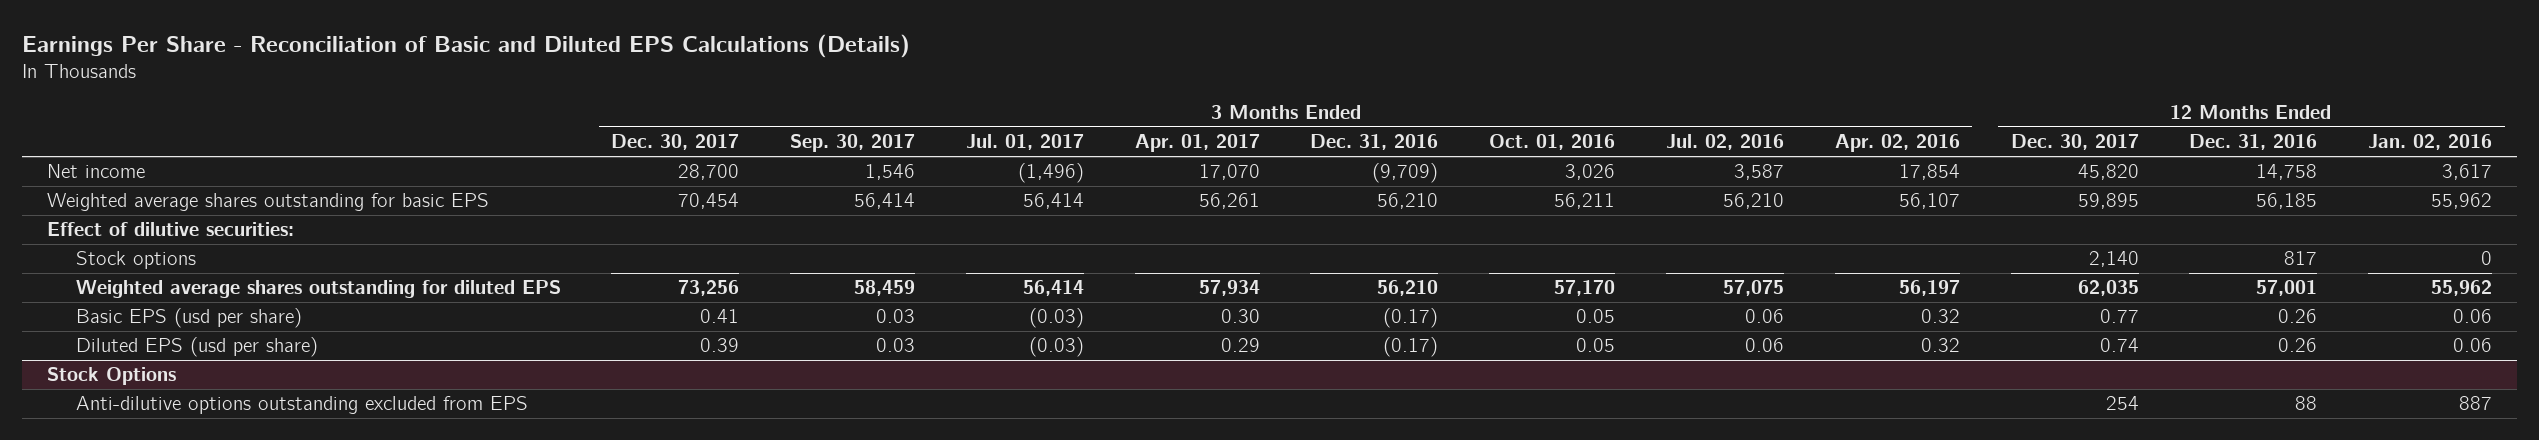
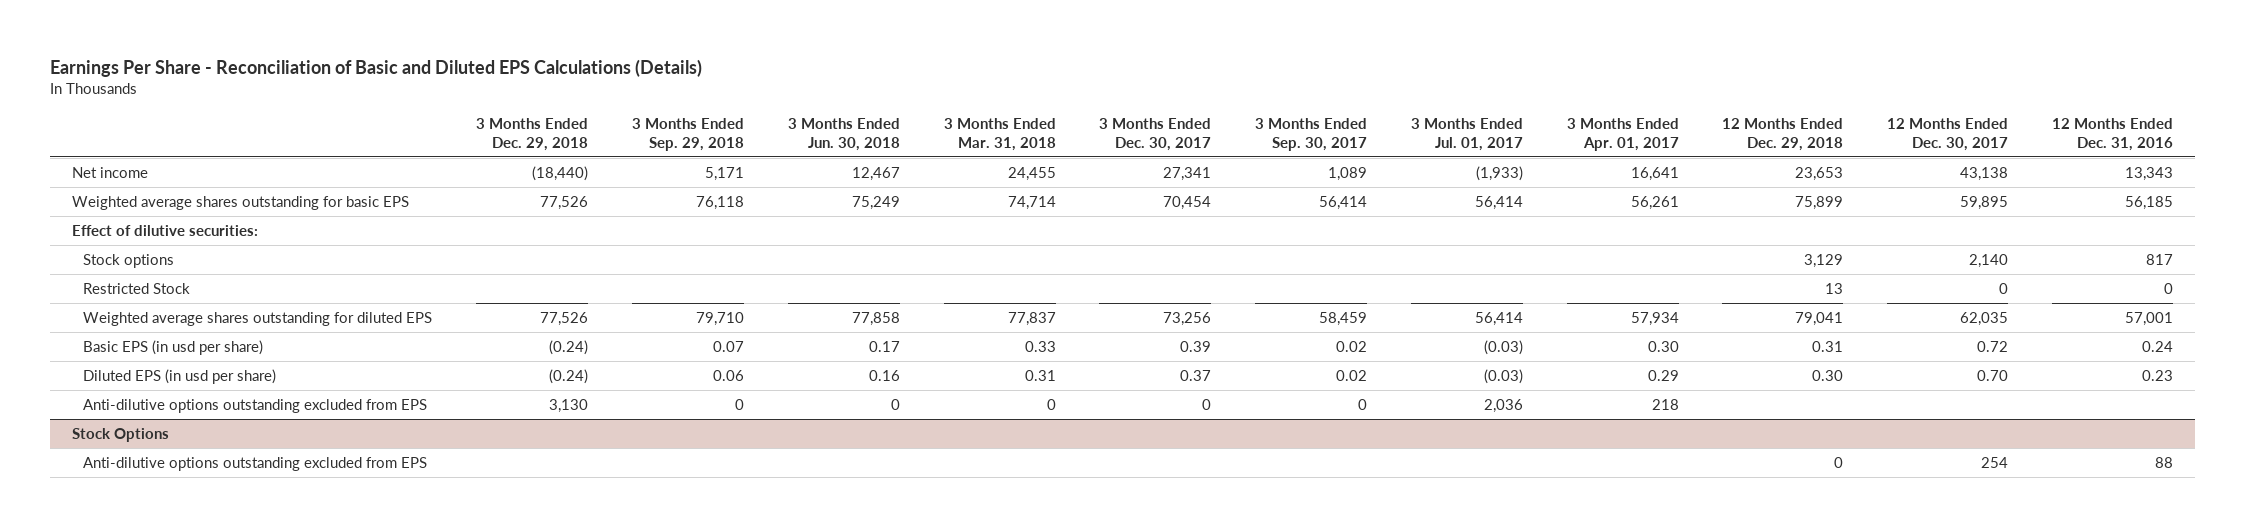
[1310,134,1439,151] Dec. 31, 2016 -> none
[1489,134,1616,151] Oct. 01, 2016 -> none
[1665,134,1784,151] Jul. 02, 2016 -> none
[1834,134,1960,153] Apr. 02, 2016 -> none
[2368,134,2493,151] Jan. 02, 2016 -> none
none -> [476,118,589,151] 3 Months Ended Dec. 29, 2018
none -> [632,118,745,151] 3 Months Ended Sep. 29, 2018
none -> [787,118,900,151] 3 Months Ended Jun. 30, 2018
none -> [943,118,1056,151] 3 Months Ended Mar. 31, 2018
none -> [1722,118,1844,151] 12 Months Ended Dec. 29, 2018
[678,164,740,181] 28,700 -> [1163,166,1212,181] 27,341
[865,164,916,181] 1,546 -> [1328,166,1368,181] 1,089
[1017,163,1084,184] (1,496) -> [1475,165,1523,181] (1,933)
[1198,164,1260,181] 17,070 -> [1630,166,1679,181] 16,641
[2077,164,2139,181] 45,820 -> [1960,166,2009,181] 43,138
[2256,164,2318,181] 14,758 -> [2124,166,2173,181] 13,343
none -> [83,282,191,294] Restricted Stock
[75,308,302,329] Basic EPS (usd per share) -> [83,339,264,355] Basic EPS (in usd per share)
[700,309,740,324] 0.41 -> [1180,340,1212,352] 0.39
[876,309,916,324] 0.03 -> [1336,340,1368,352] 0.02
[2099,309,2139,324] 0.77 -> [1977,340,2009,352] 0.72
[2278,309,2318,324] 0.26 -> [2141,340,2173,352] 0.24
[75,337,318,358] Diluted EPS (usd per share) -> [83,368,277,384] Diluted EPS (in usd per share)
[700,338,740,353] 0.39 -> [1180,369,1212,381] 0.37
[876,338,916,353] 0.03 -> [1336,369,1368,381] 0.02
[2099,338,2139,353] 0.74 -> [1977,369,2009,381] 0.70
[2278,338,2318,353] 0.26 -> [2141,369,2173,381] 0.23
none -> [83,398,428,413] Anti-dilutive options outstanding excluded from EPS

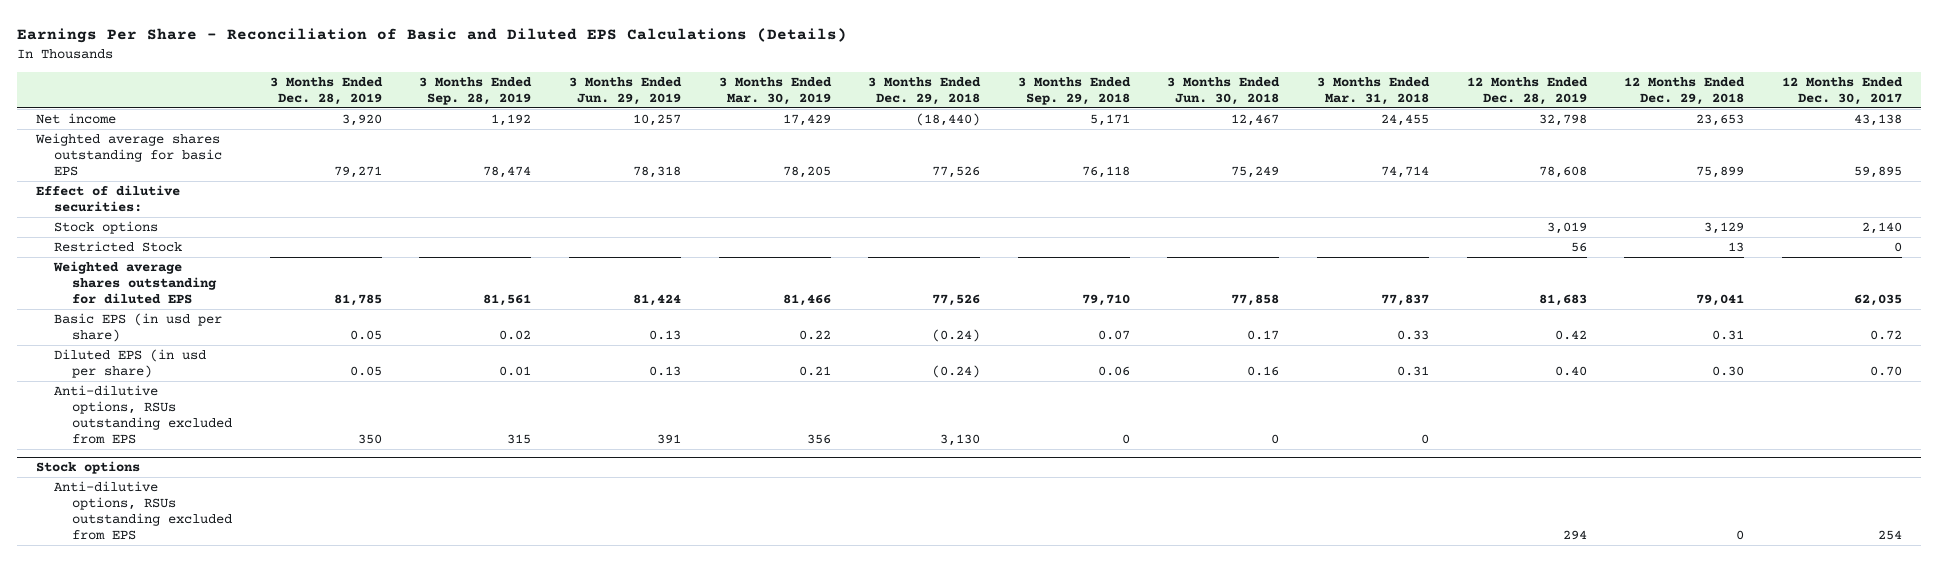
[1099,118,1212,151] 3 Months Ended Dec. 30, 2017 -> none
[1255,118,1368,151] 3 Months Ended Sep. 30, 2017 -> none
[1410,118,1523,151] 3 Months Ended Jul. 01, 2017 -> none
[1566,118,1679,151] 3 Months Ended Apr. 01, 2017 -> none
[2051,118,2173,151] 12 Months Ended Dec. 31, 2016 -> none
none -> [269,76,383,105] 3 Months Ended Dec. 28, 2019
none -> [419,76,533,105] 3 Months Ended Sep. 28, 2019
none -> [569,76,683,105] 3 Months Ended Jun. 29, 2019
none -> [718,76,832,105] 3 Months Ended Mar. 30, 2019
none -> [1466,76,1588,105] 12 Months Ended Dec. 28, 2019
[83,398,428,413] Anti-dilutive options outstanding excluded from EPS -> [54,384,233,445] Anti-dilutive options, RSUs outstanding excluded from EPS
[72,427,170,442] Stock Options -> [36,460,141,474] Stock options
[83,456,428,471] Anti-dilutive options outstanding excluded from EPS -> [54,480,233,541] Anti-dilutive options, RSUs outstanding excluded from EPS

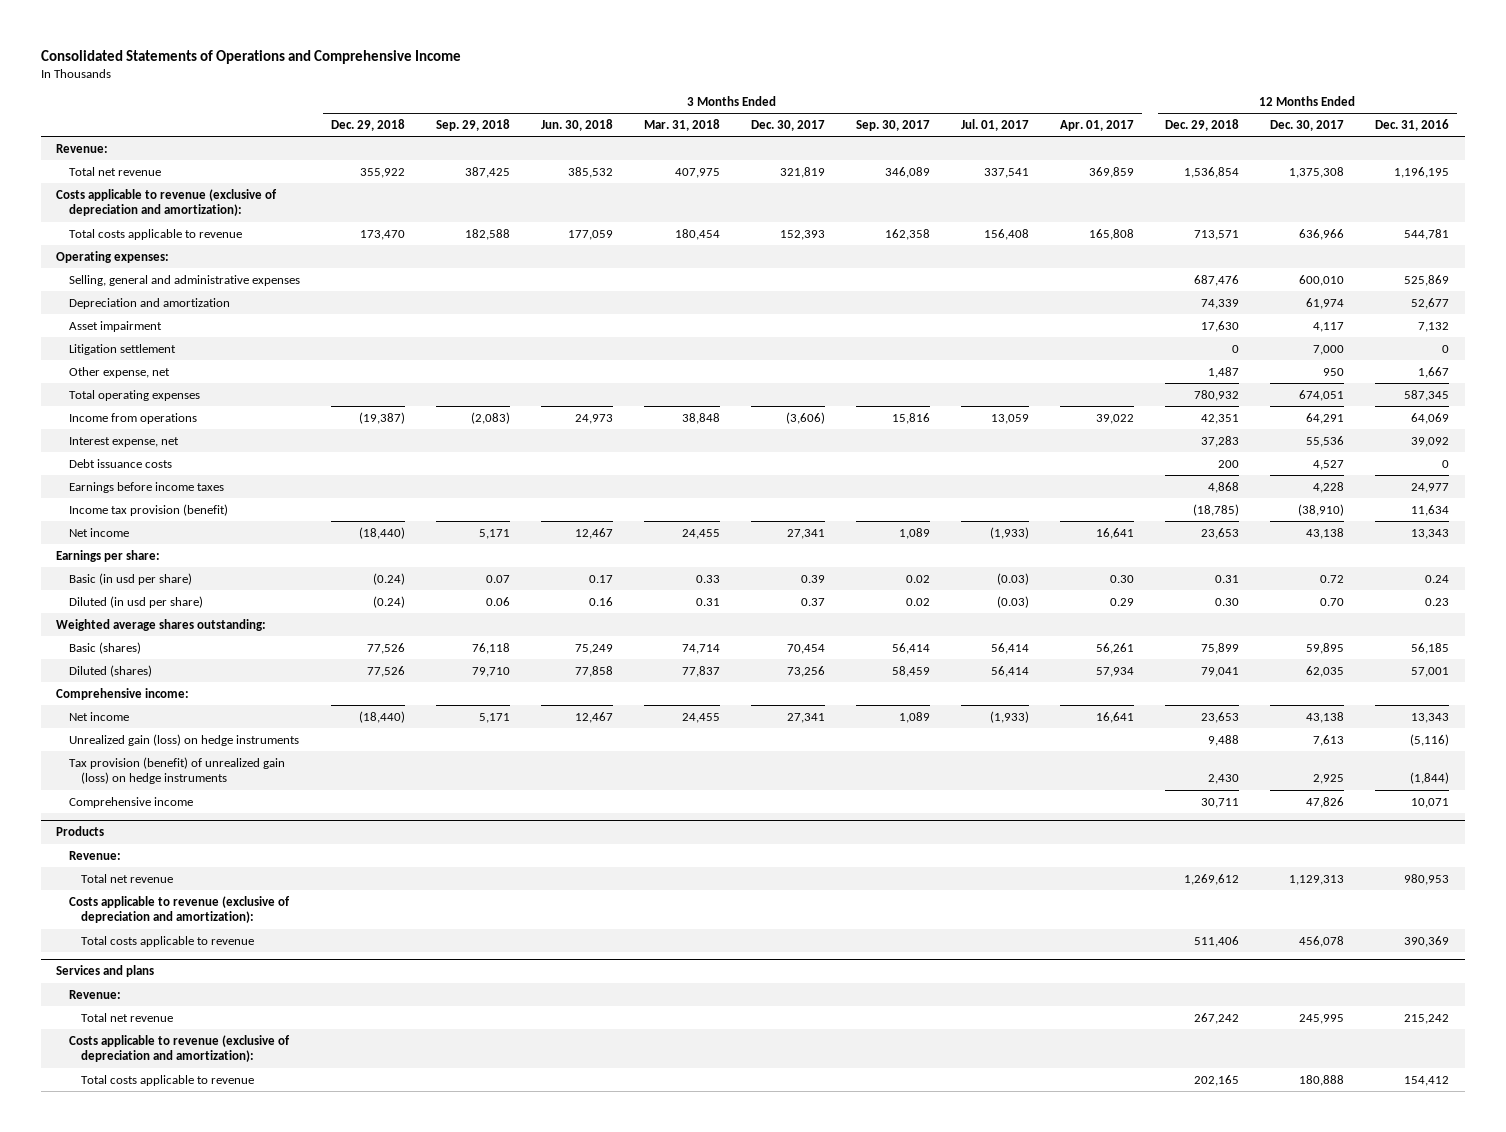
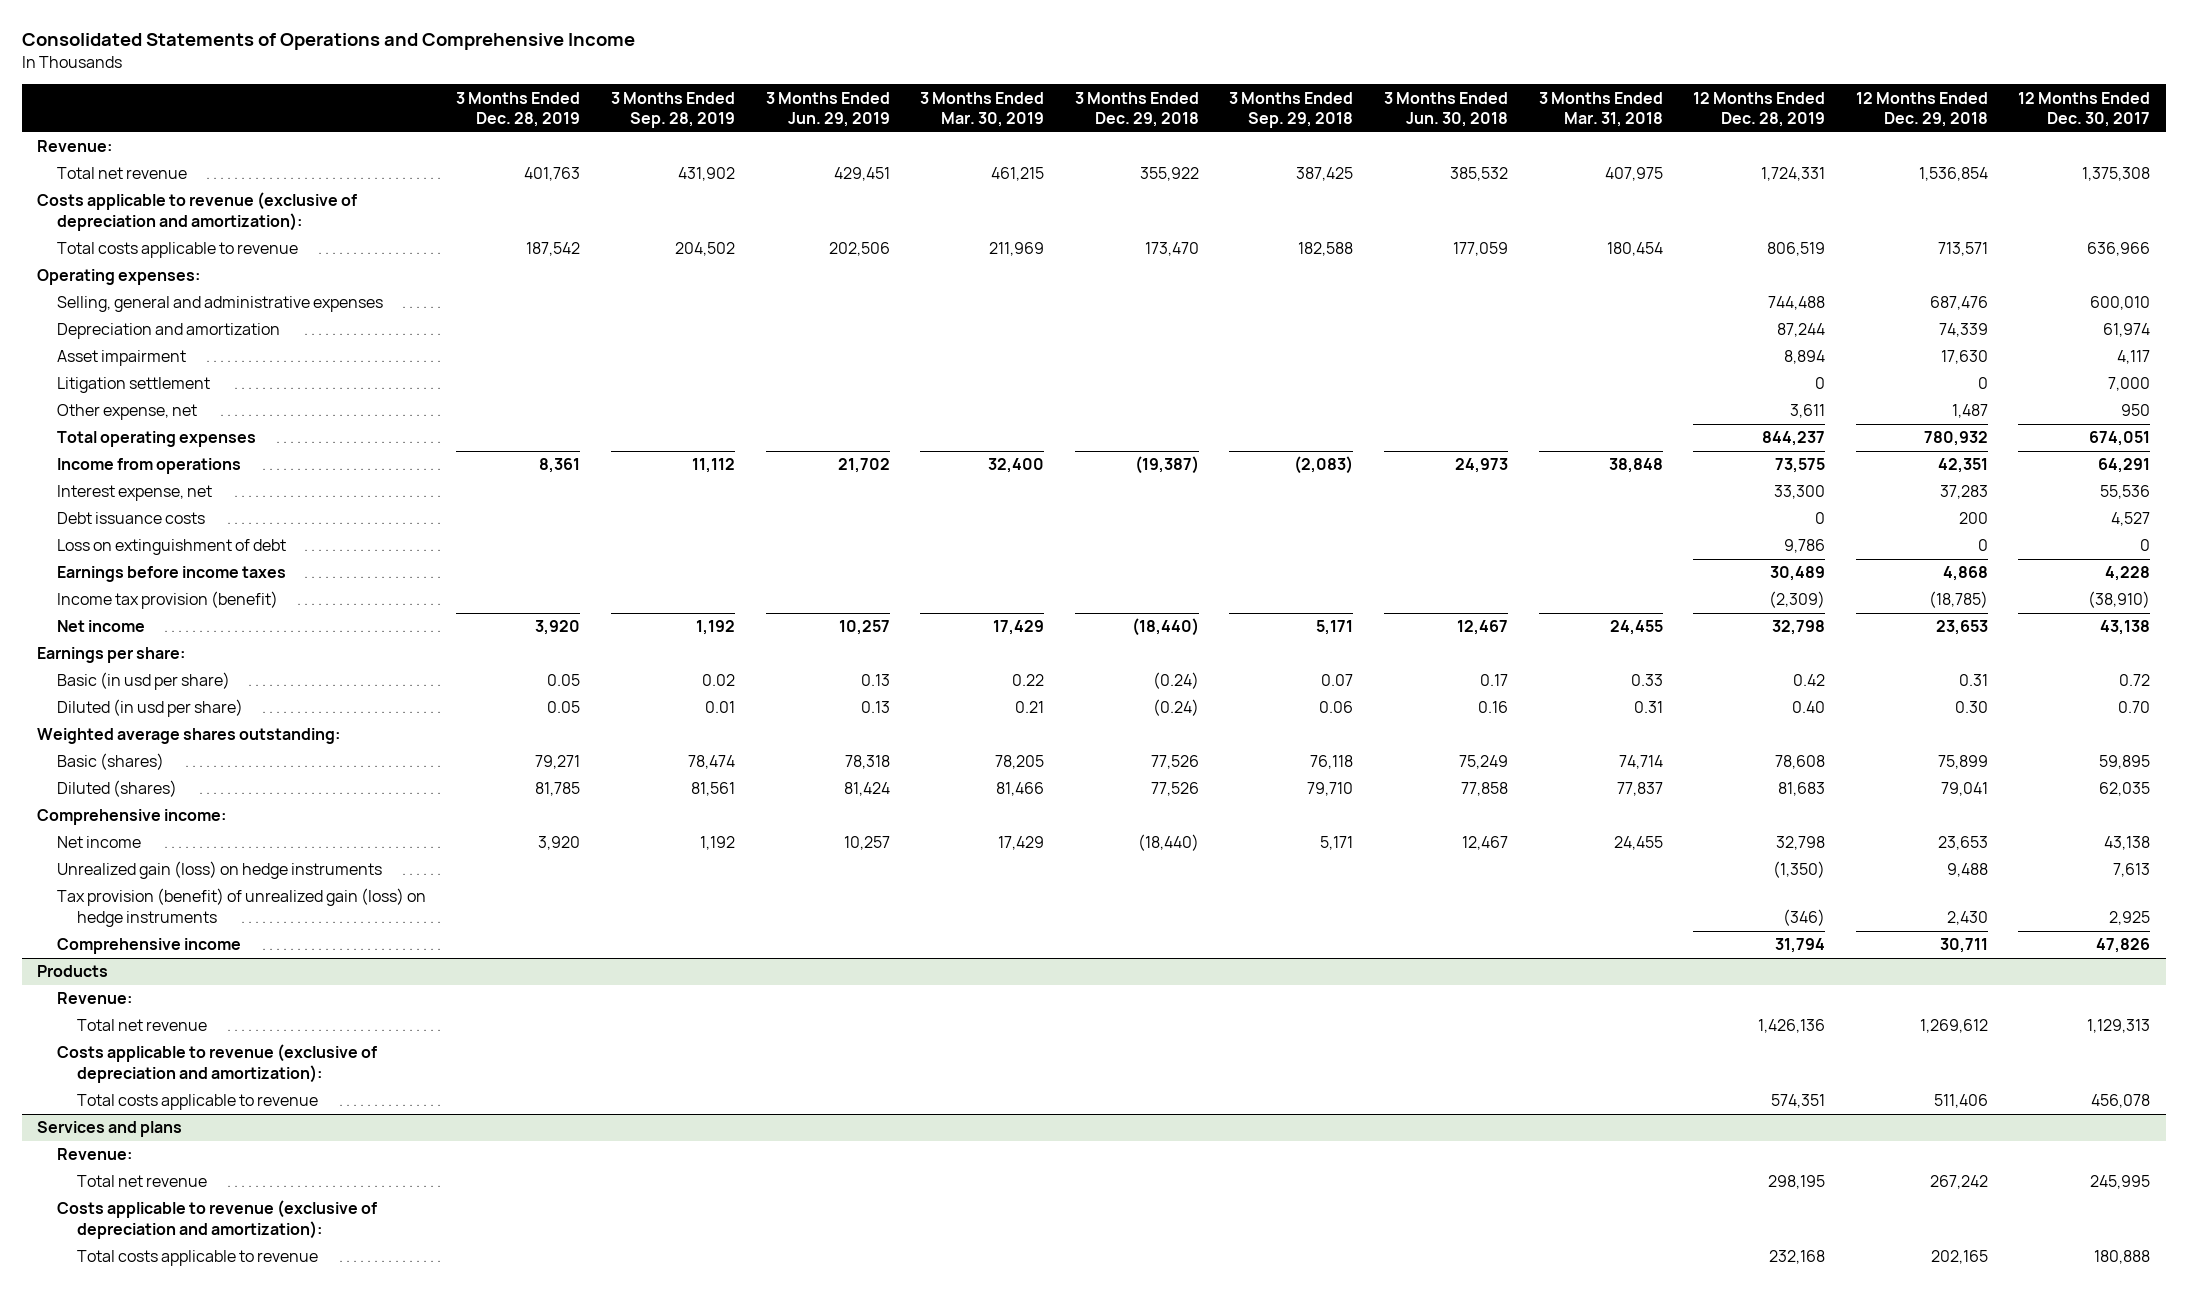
[750,120,825,132] Dec. 30, 2017 -> none
[856,120,931,132] Sep. 30, 2017 -> none
[961,119,1030,132] Jul. 01, 2017 -> none
[1060,120,1135,132] Apr. 01, 2017 -> none
[1375,119,1450,132] Dec. 31, 2016 -> none
none -> [456,91,581,127] 3 Months Ended Dec. 28, 2019
none -> [611,91,736,128] 3 Months Ended Sep. 28, 2019
none -> [765,91,890,127] 3 Months Ended Jun. 29, 2019
none -> [920,91,1045,127] 3 Months Ended Mar. 30, 2019
none -> [1693,91,1826,127] 12 Months Ended Dec. 28, 2019
none -> [56,539,286,556] Loss on extinguishment of debt

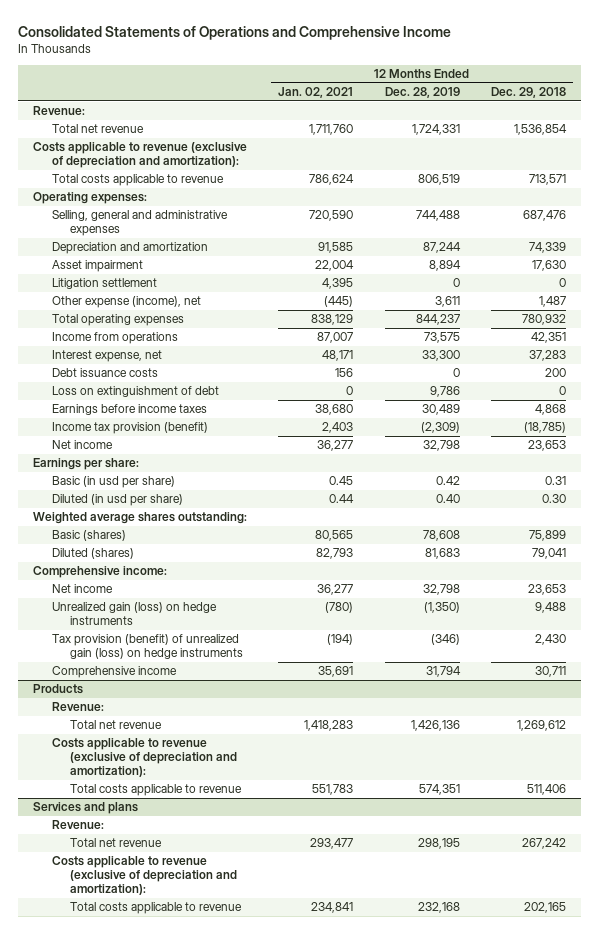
[456,91,581,127] 3 Months Ended Dec. 28, 2019 -> none
[611,91,736,128] 3 Months Ended Sep. 28, 2019 -> none
[765,91,890,127] 3 Months Ended Jun. 29, 2019 -> none
[920,91,1045,127] 3 Months Ended Mar. 30, 2019 -> none
[1074,91,1199,127] 3 Months Ended Dec. 29, 2018 -> none
[1229,91,1354,128] 3 Months Ended Sep. 29, 2018 -> none
[1383,91,1508,127] 3 Months Ended Jun. 30, 2018 -> none
[1538,91,1663,127] 3 Months Ended Mar. 31, 2018 -> none
[2018,91,2151,127] 12 Months Ended Dec. 30, 2017 -> none
none -> [278,87,354,99] Jan. 02, 2021
[56,404,197,421] Other expense, net -> [51,296,201,309] Other expense (income), net

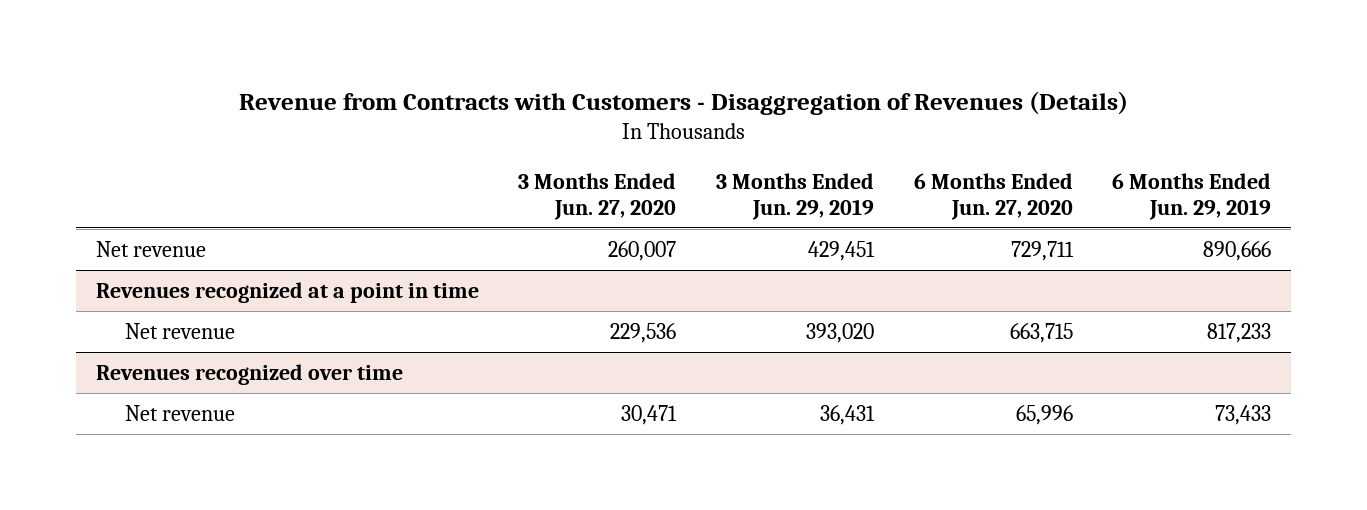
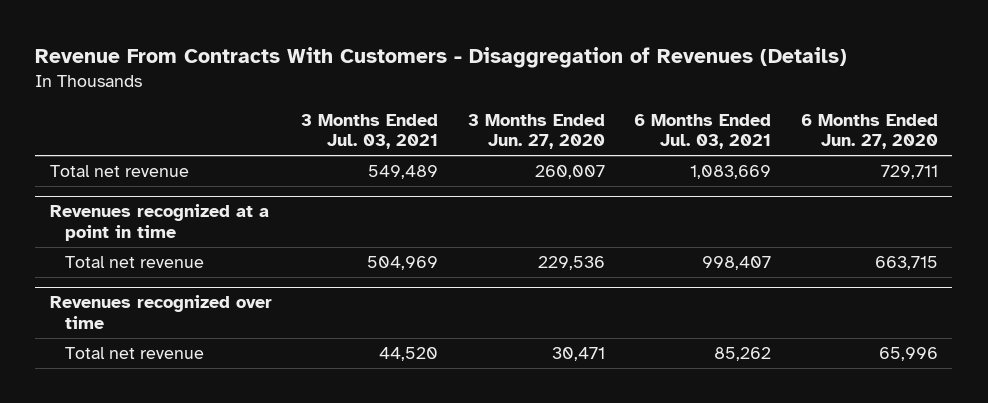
[238,90,1128,115] Revenue from Contracts with Customers - Disaggregation of Revenues (Details) -> [35,46,848,68] Revenue From Contracts With Customers - Disaggregation of Revenues (Details)
[716,172,875,220] 3 Months Ended Jun. 29, 2019 -> none
[1112,172,1272,220] 6 Months Ended Jun. 29, 2019 -> none
none -> [301,113,439,150] 3 Months Ended Jul. 03, 2021
none -> [634,113,772,150] 6 Months Ended Jul. 03, 2021
[95,240,206,257] Net revenue -> [49,165,189,178] Total net revenue
[125,322,236,339] Net revenue -> [65,256,205,269] Total net revenue
[125,404,236,421] Net revenue -> [65,347,205,360] Total net revenue

